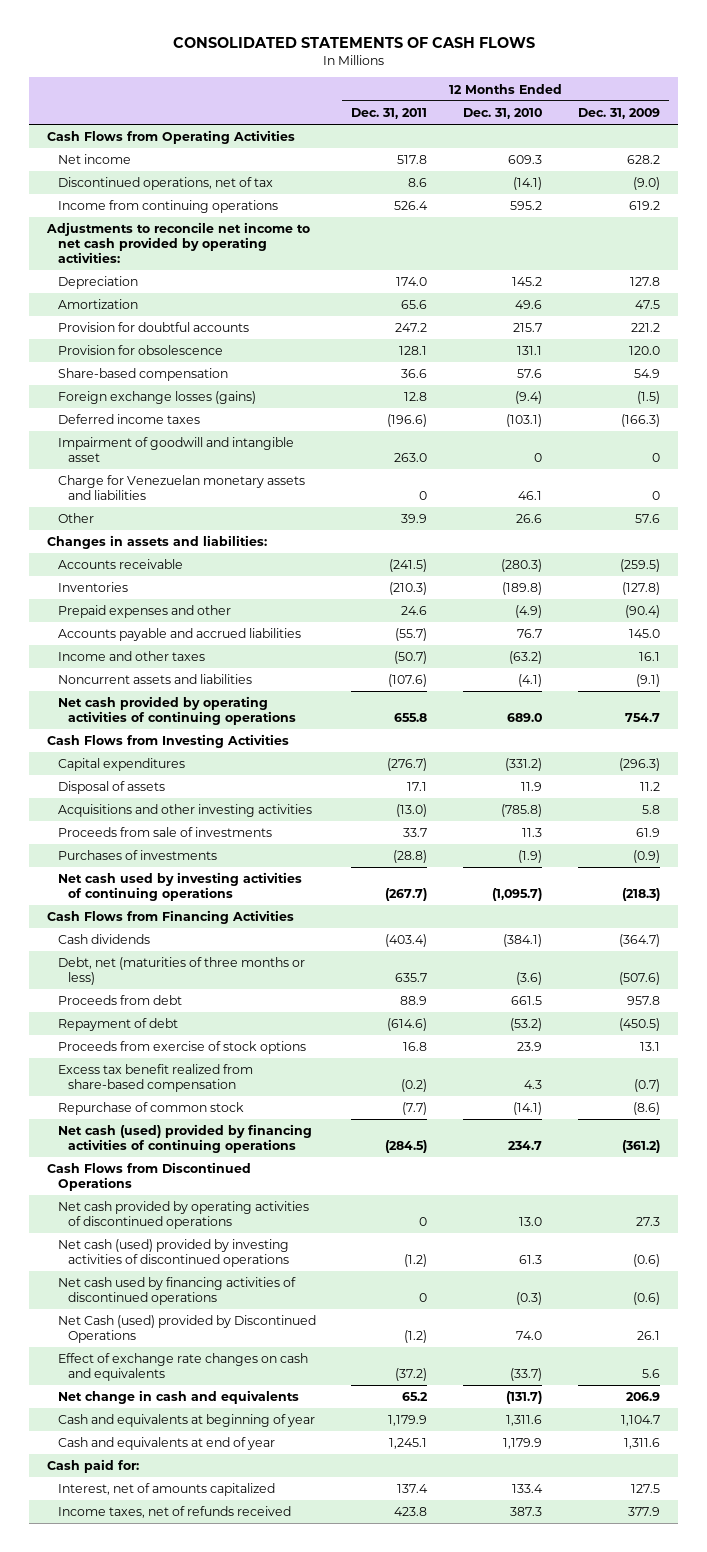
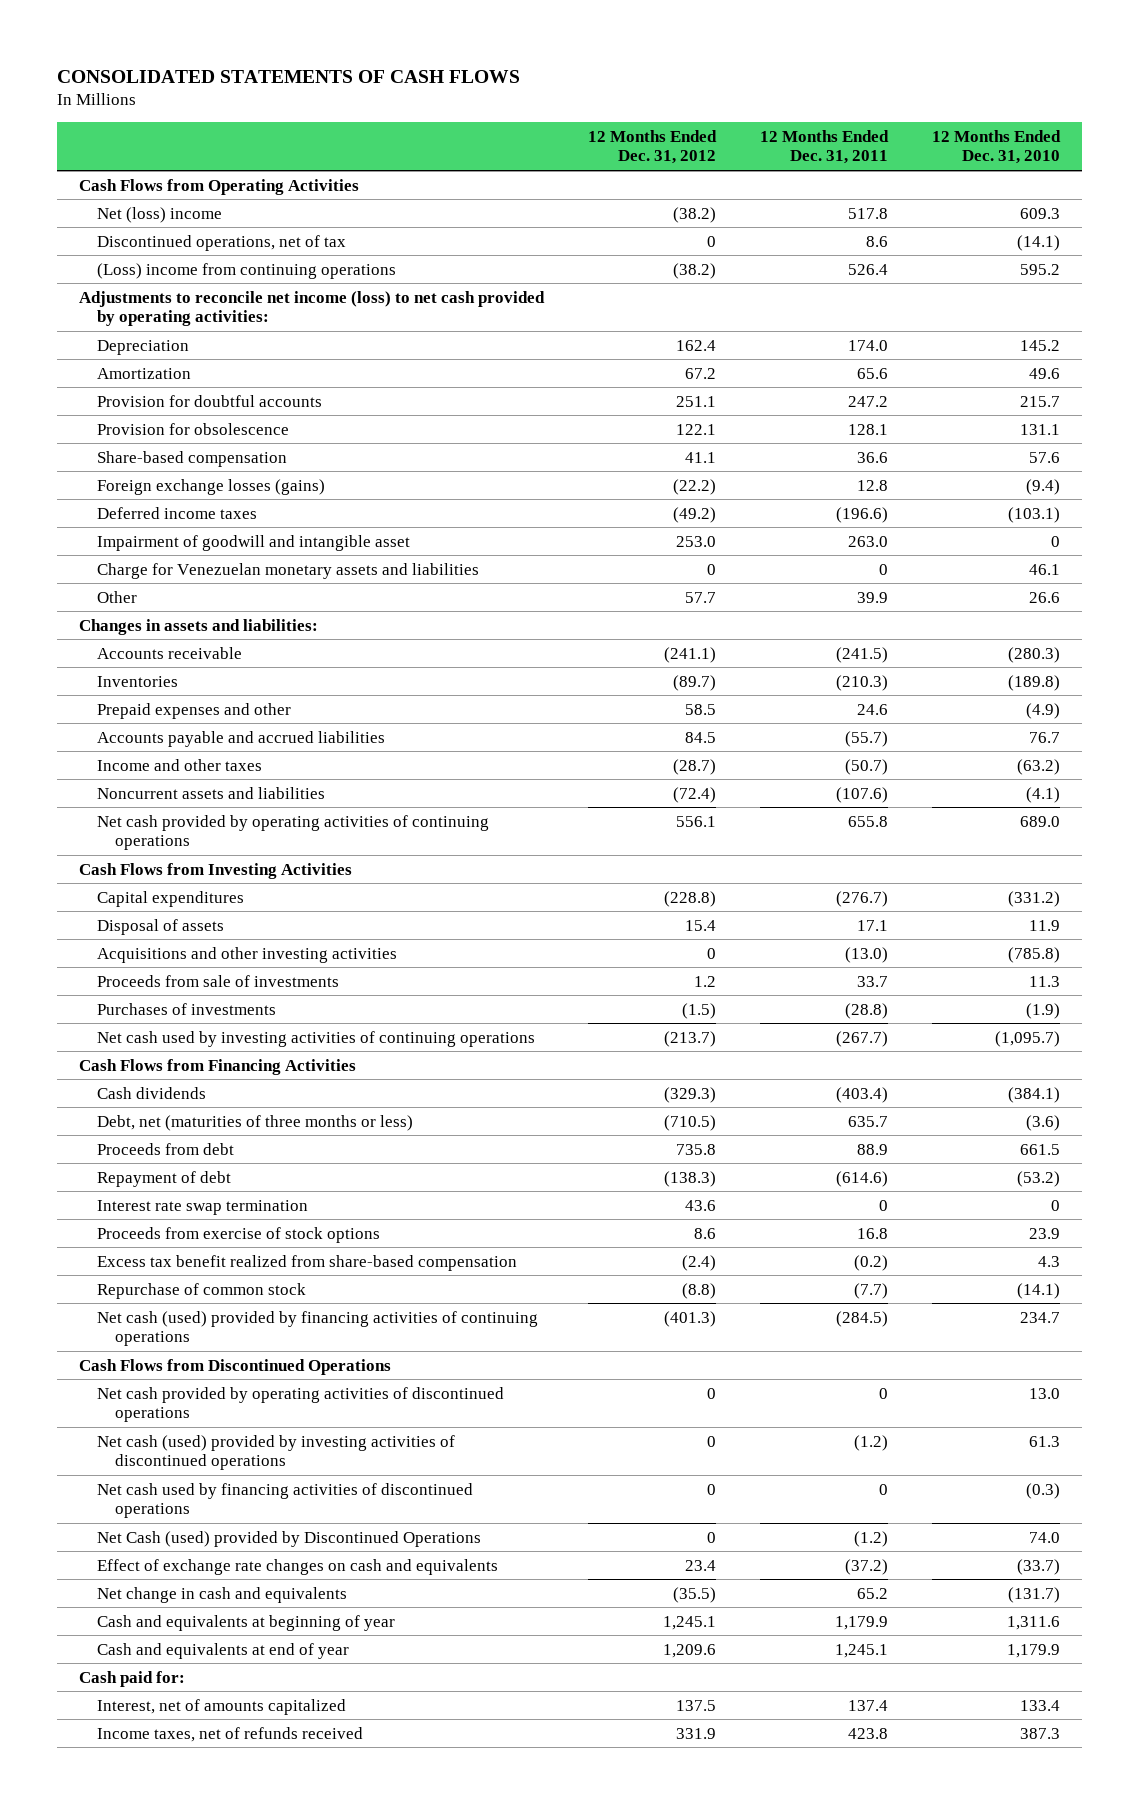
[578,107,661,119] Dec. 31, 2009 -> none
none -> [587,129,717,165] 12 Months Ended Dec. 31, 2012
[57,154,131,165] Net income -> [96,206,222,223] Net (loss) income
[57,200,278,214] Income from continuing operations -> [96,262,396,279] (Loss) income from continuing operations
[45,222,310,263] Adjustments to reconcile net income to net cash provided by operating activities: -> [78,290,545,327] Adjustments to reconcile net income (loss) to net cash provided by operating activities:
none -> [96,1199,308,1215] Interest rate swap termination

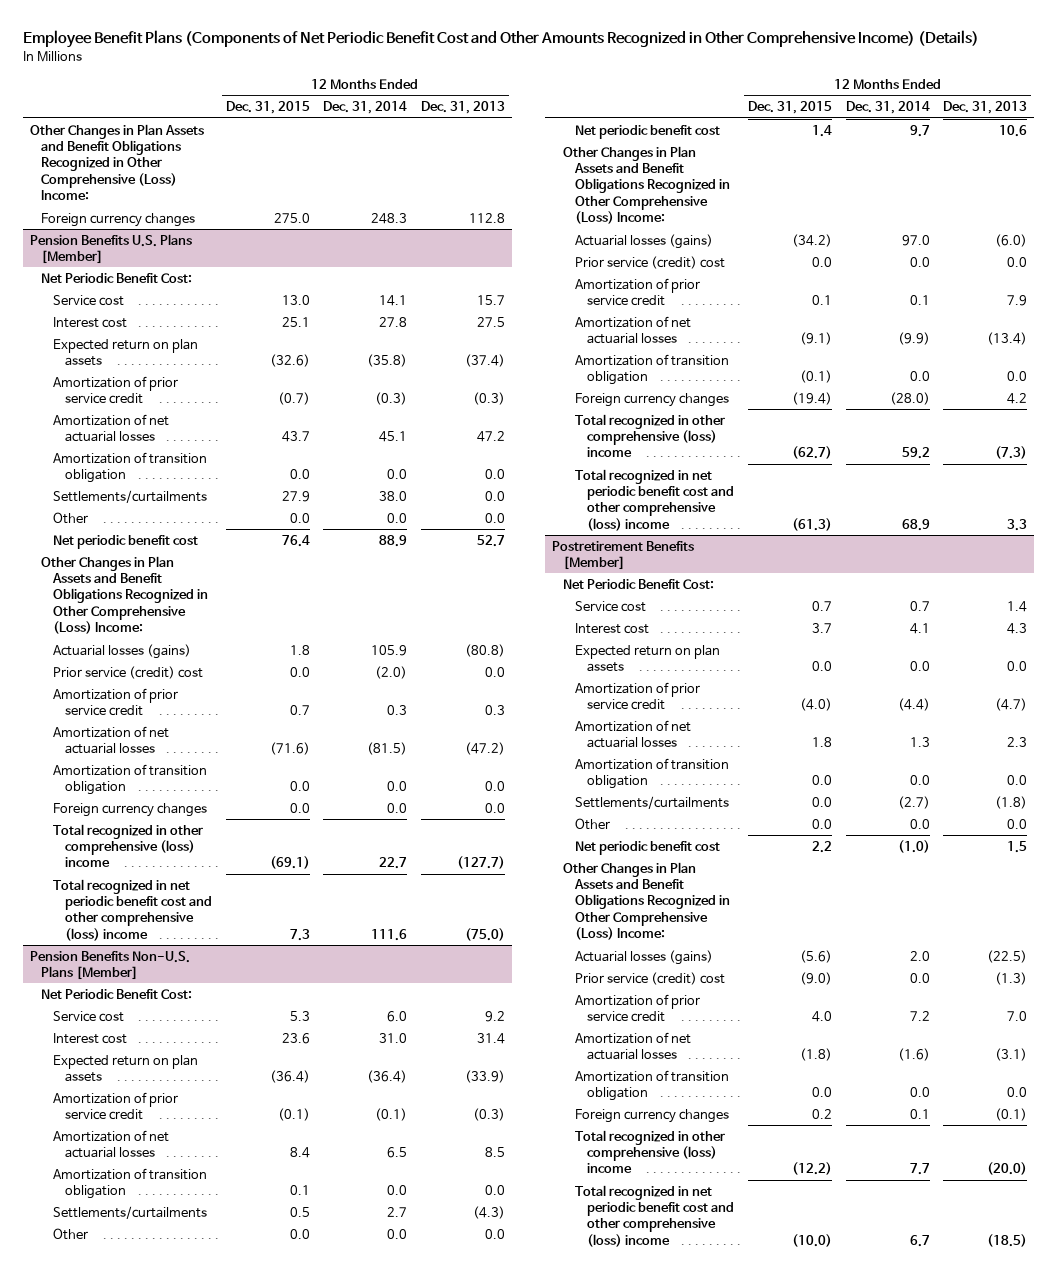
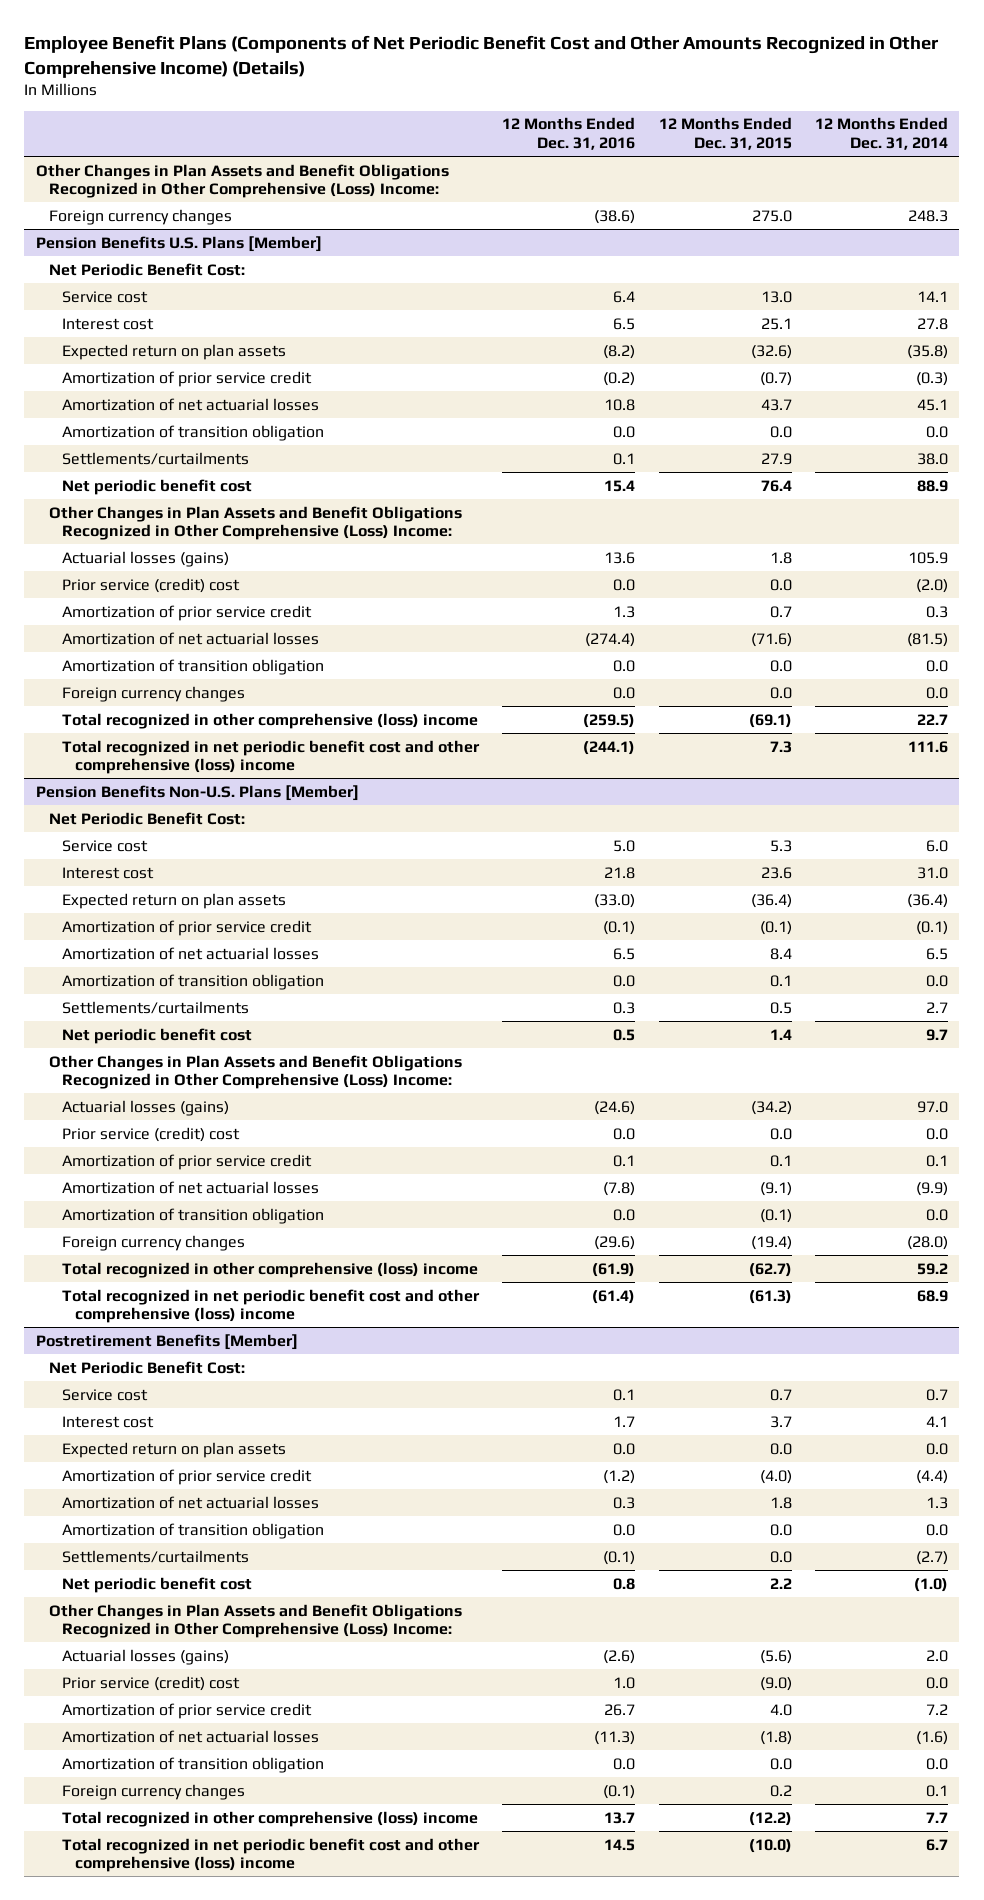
[421,101,506,115] Dec. 31, 2013 -> none
none -> [502,117,636,151] 12 Months Ended Dec. 31, 2016
[52,511,88,524] Other -> none
[52,1227,88,1240] Other -> none
[575,817,611,830] Other -> none

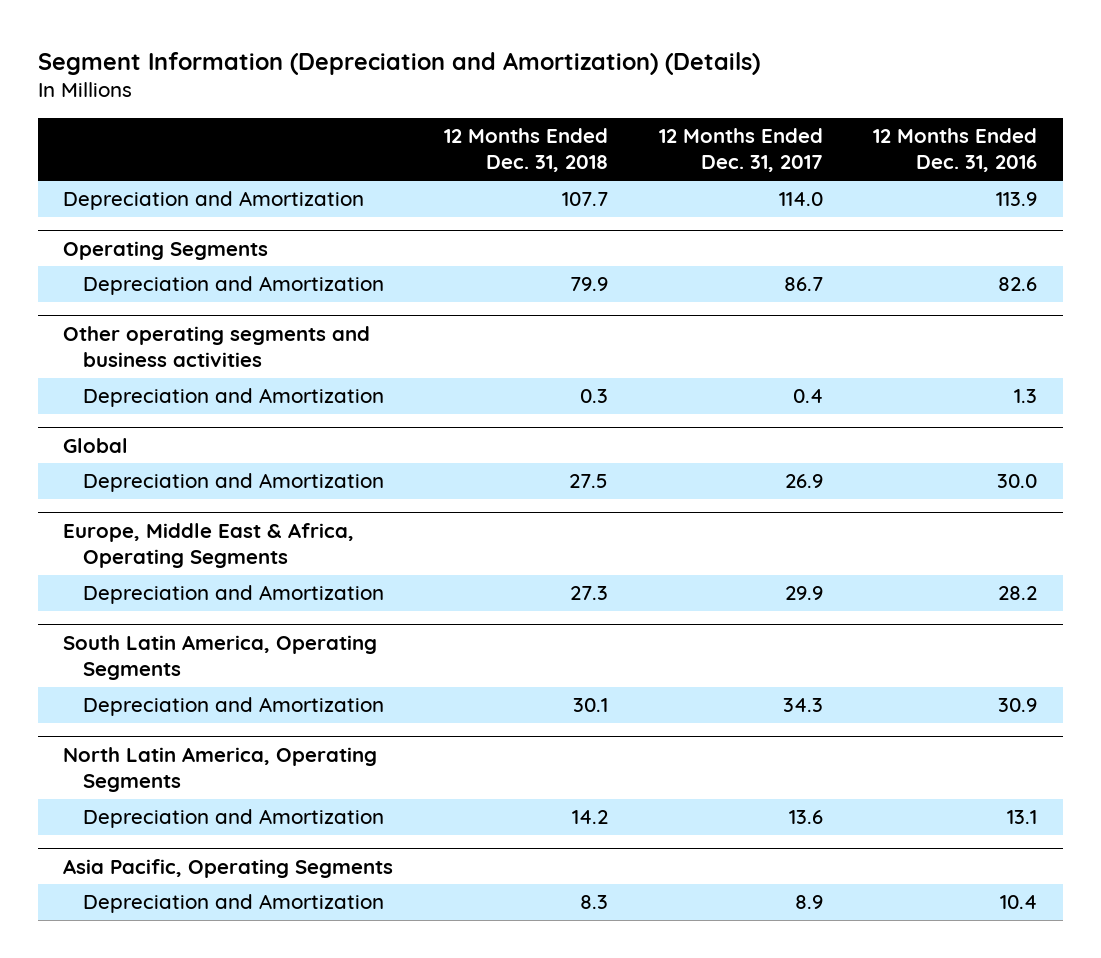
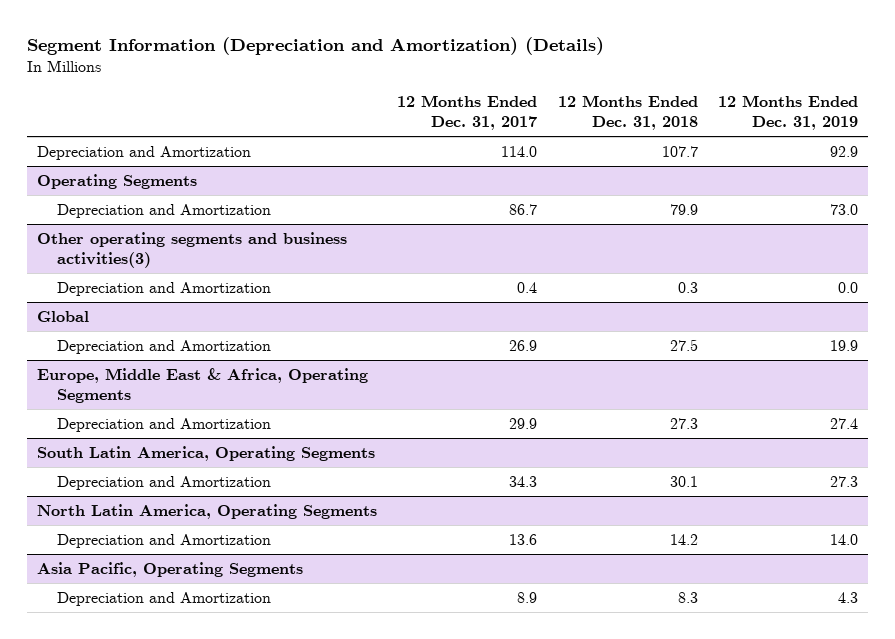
[873,128,1038,173] 12 Months Ended Dec. 31, 2016 -> none
none -> [718,94,859,131] 12 Months Ended Dec. 31, 2019
[63,325,371,367] Other operating segments and business activities -> [36,231,347,268] Other operating segments and business activities(3)

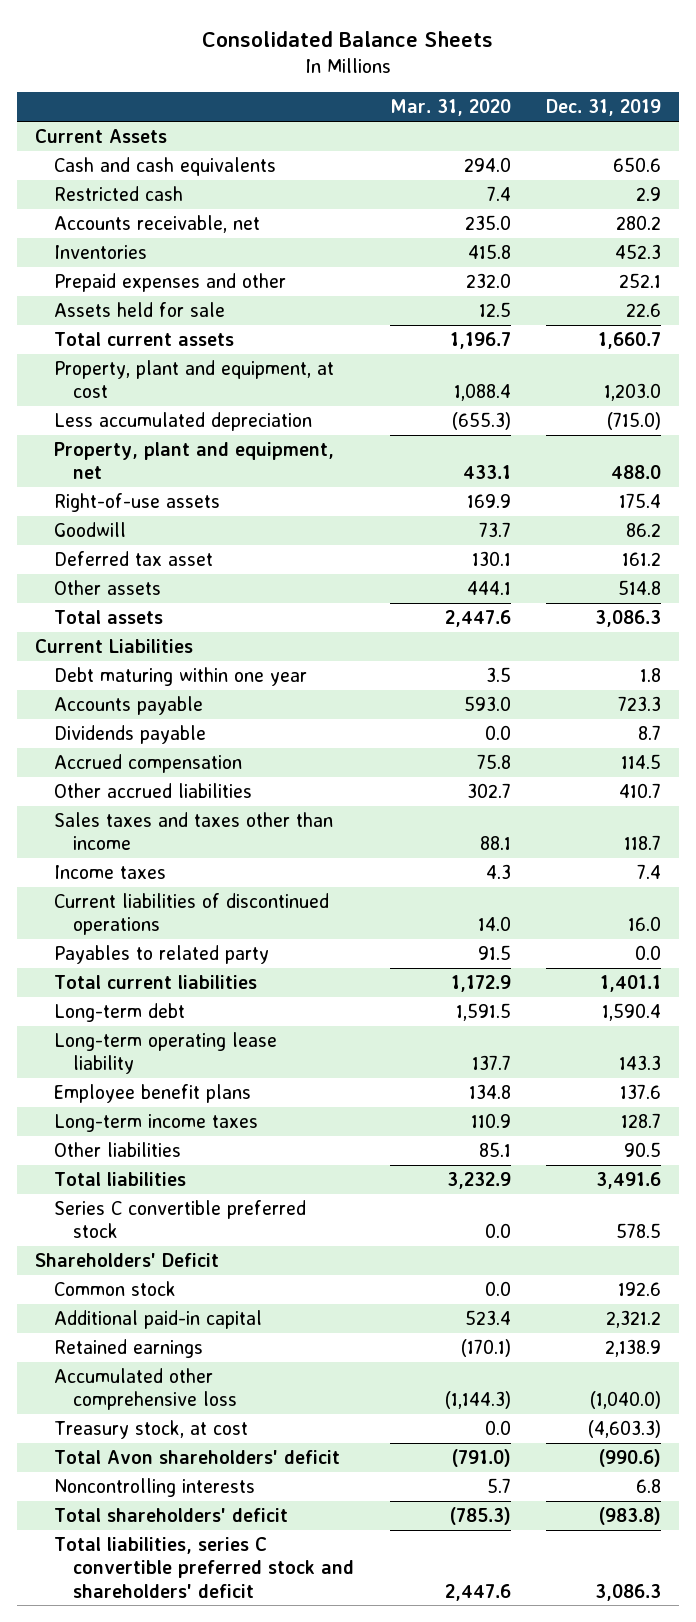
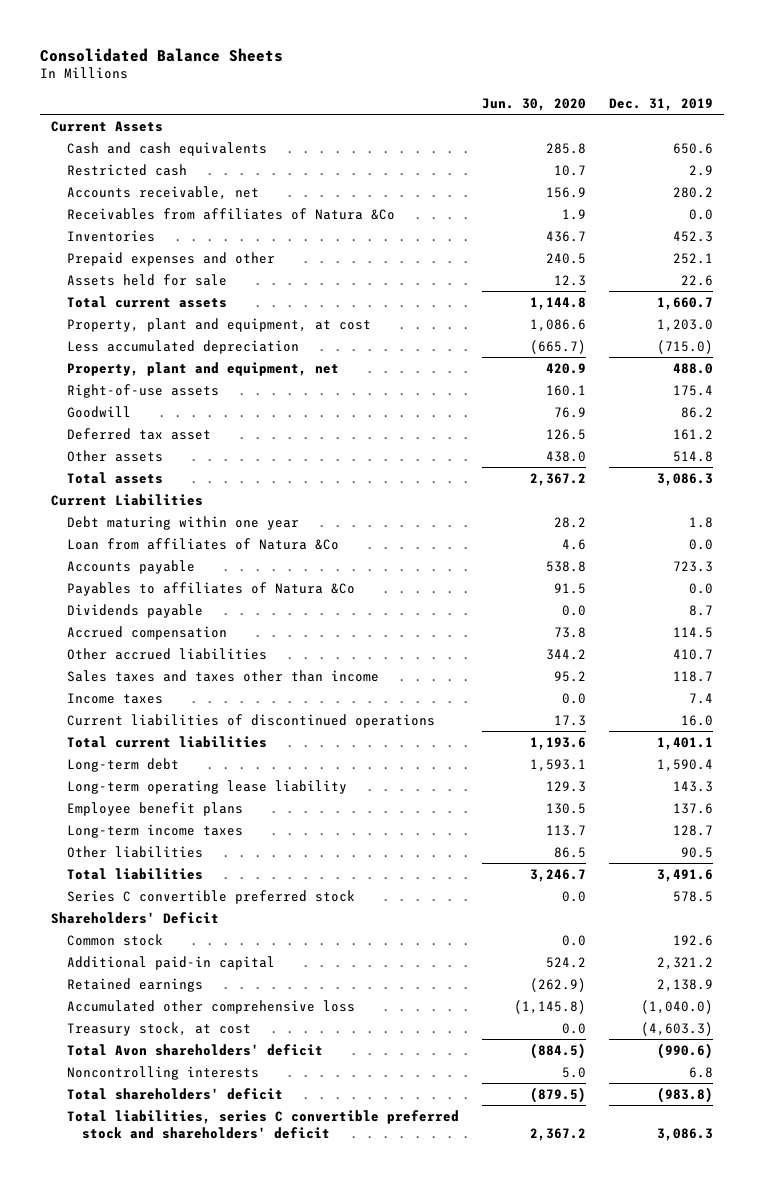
[389,99,511,117] Mar. 31, 2020 -> none
none -> [481,97,586,111] Jun. 30, 2020
none -> [66,207,395,220] Receivables from affiliates of Natura &Co
none -> [66,537,339,550] Loan from affiliates of Natura &Co
none -> [66,581,355,596] Payables to affiliates of Natura &Co
[54,944,270,964] Payables to related party -> none

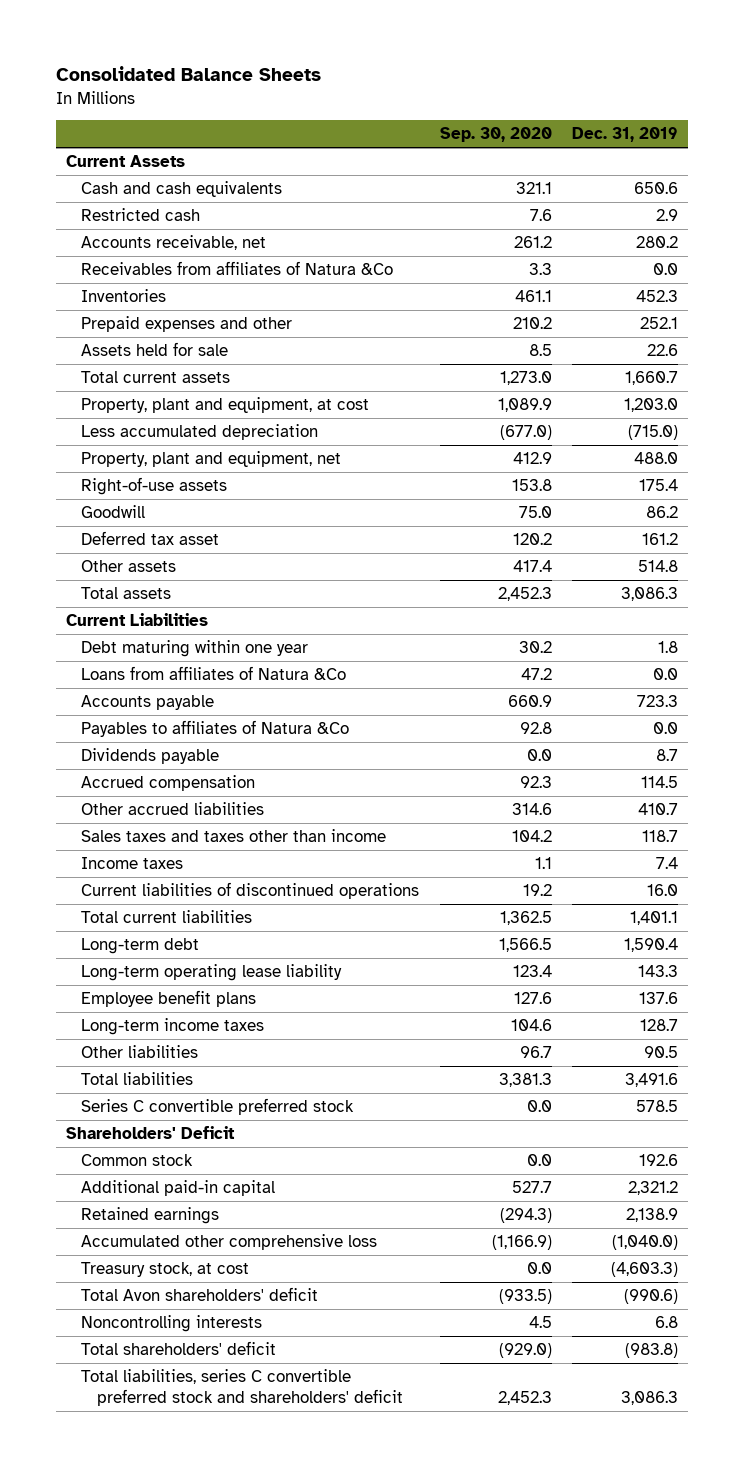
[481,97,586,111] Jun. 30, 2020 -> none
none -> [439,127,552,143] Sep. 30, 2020
[66,537,339,550] Loan from affiliates of Natura &Co -> [81,666,347,681] Loans from affiliates of Natura &Co

